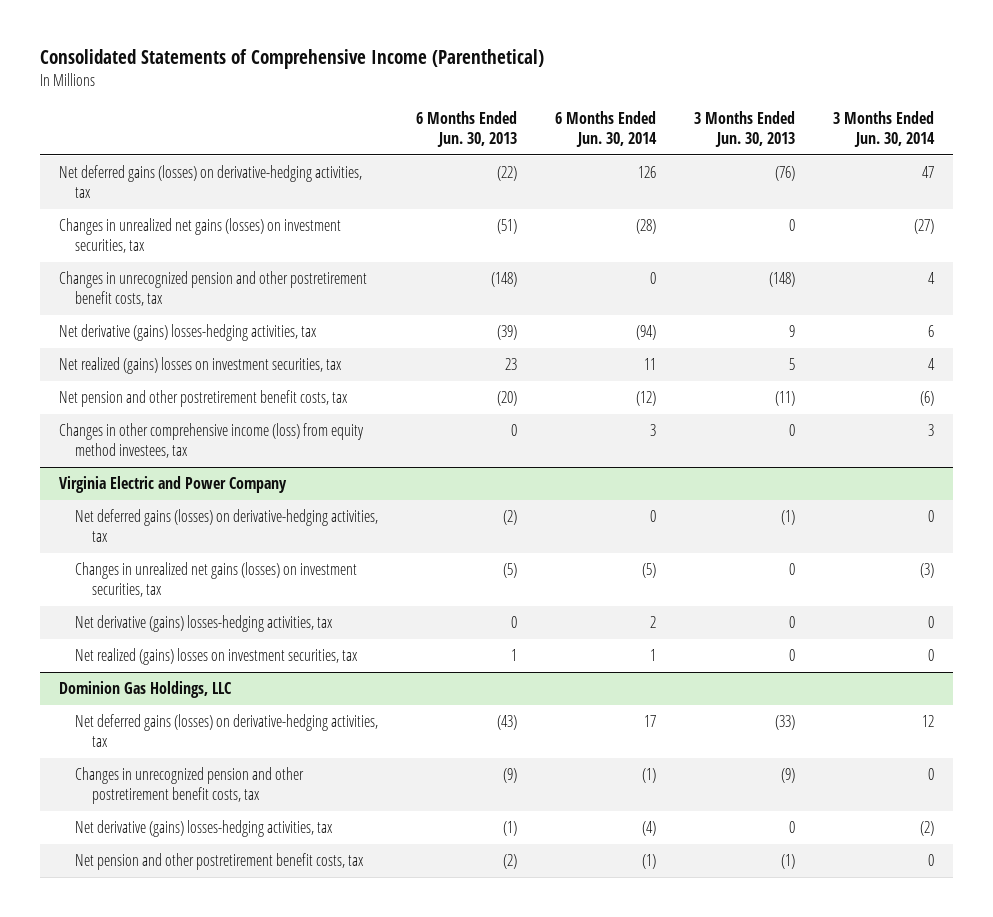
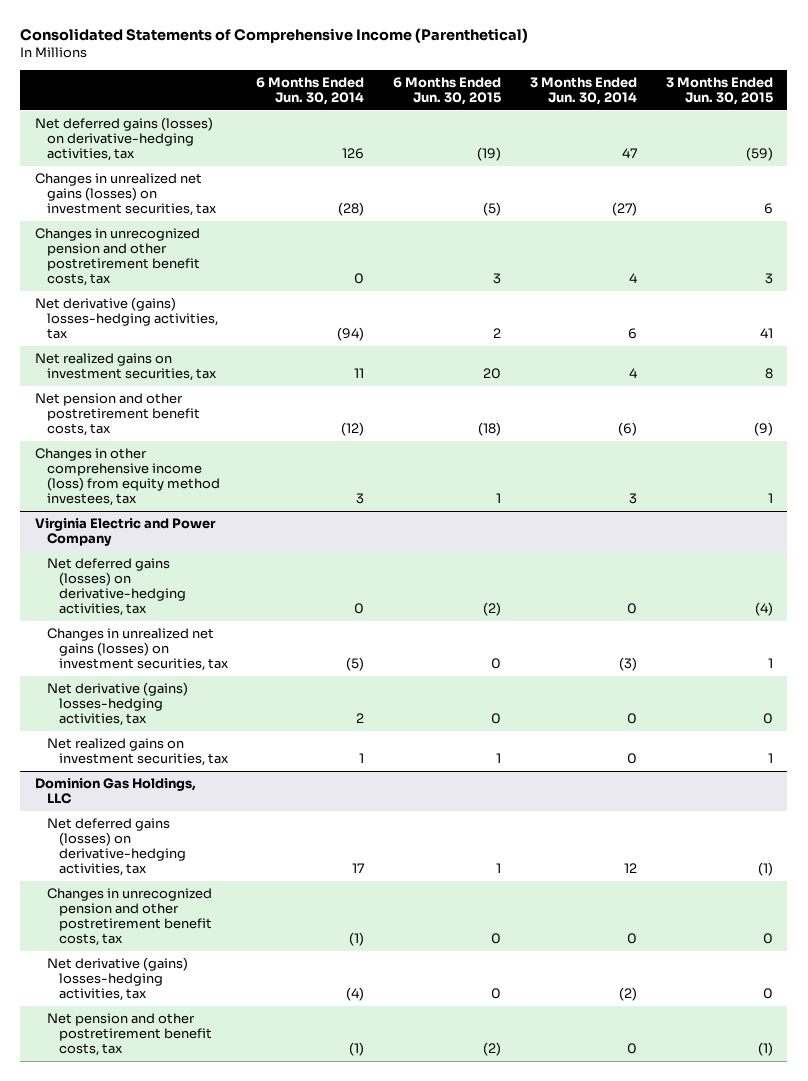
[416,110,518,147] 6 Months Ended Jun. 30, 2013 -> none
[694,110,796,147] 3 Months Ended Jun. 30, 2013 -> none
none -> [393,76,502,105] 6 Months Ended Jun. 30, 2015
none -> [666,76,774,105] 3 Months Ended Jun. 30, 2015
[58,356,342,374] Net realized (gains) losses on investment securities, tax -> [34,352,217,382] Net realized gains on investment securities, tax
[75,647,359,665] Net realized (gains) losses on investment securities, tax -> [46,737,229,767] Net realized gains on investment securities, tax

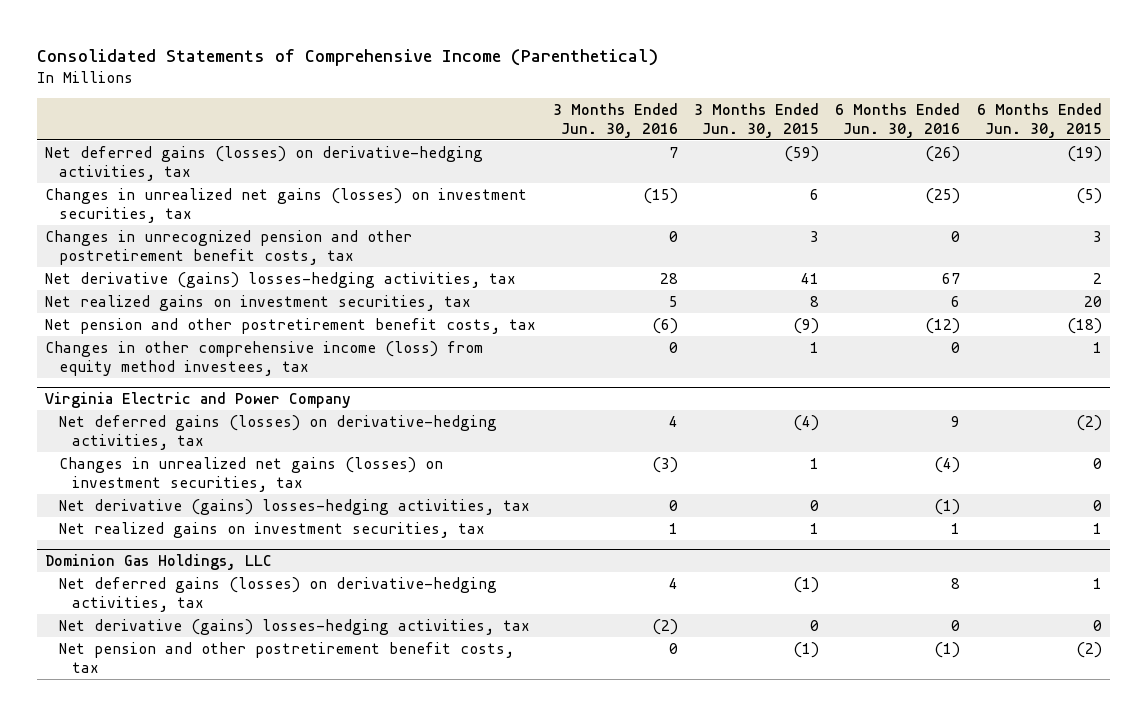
[256,76,365,105] 6 Months Ended Jun. 30, 2014 -> none
[530,76,638,105] 3 Months Ended Jun. 30, 2014 -> none
none -> [552,103,678,138] 3 Months Ended Jun. 30, 2016
none -> [835,103,961,138] 6 Months Ended Jun. 30, 2016
[46,887,212,947] Changes in unrecognized pension and other postretirement benefit costs, tax -> none

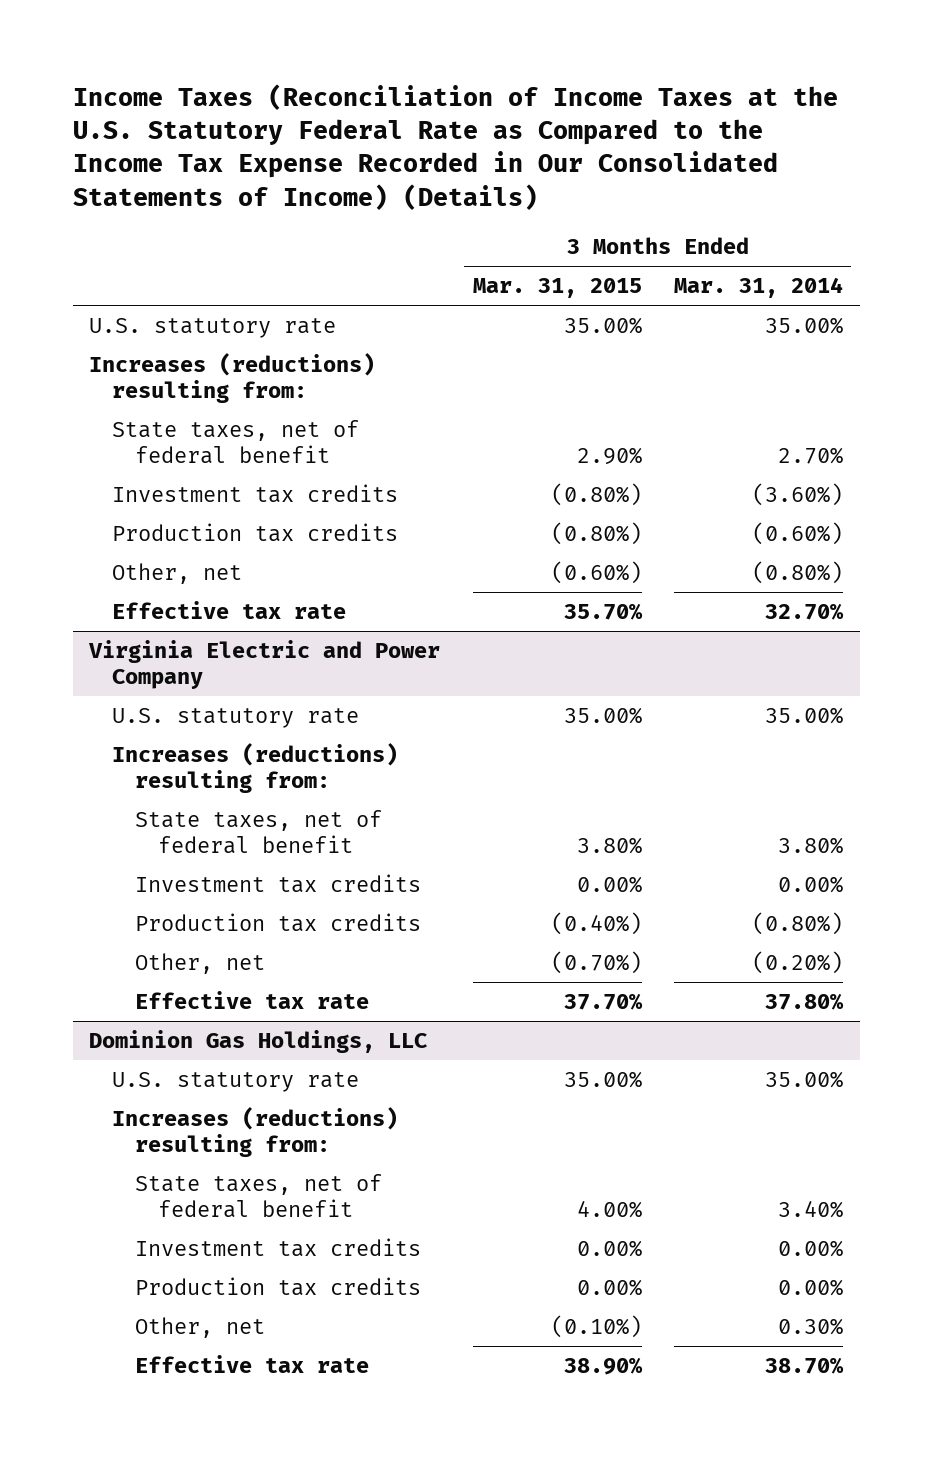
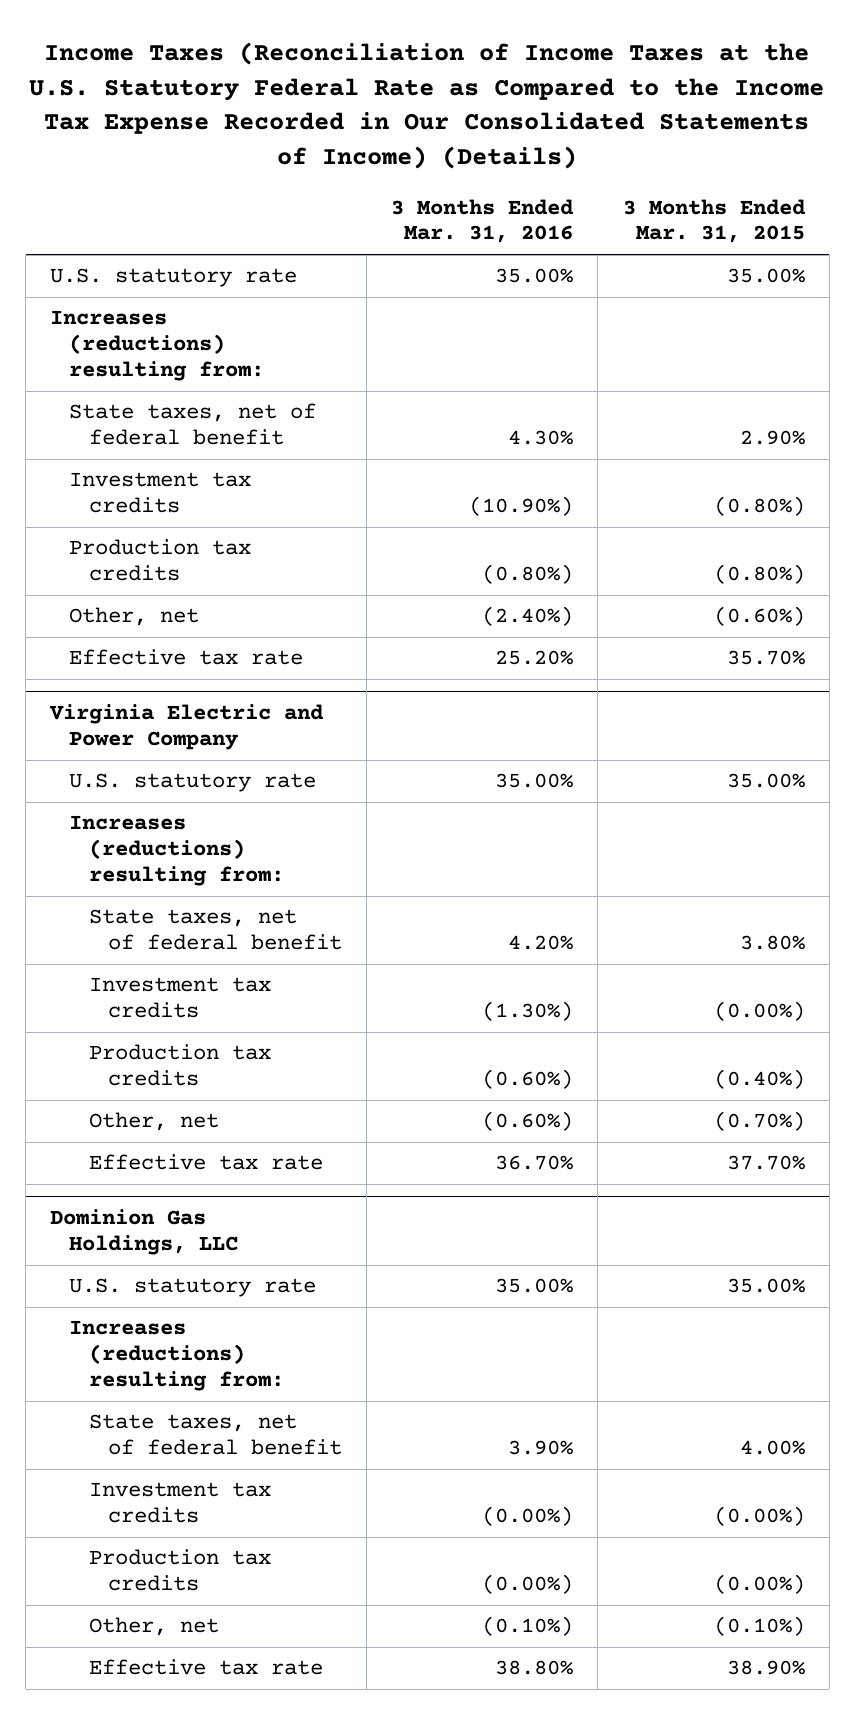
[674,277,844,299] Mar. 31, 2014 -> none
none -> [391,198,575,244] 3 Months Ended Mar. 31, 2016
[576,876,642,894] 0.00% -> [713,1001,805,1022] (0.00%)
[576,1240,642,1258] 0.00% -> [713,1506,805,1527] (0.00%)
[576,1279,642,1297] 0.00% -> [713,1574,805,1595] (0.00%)

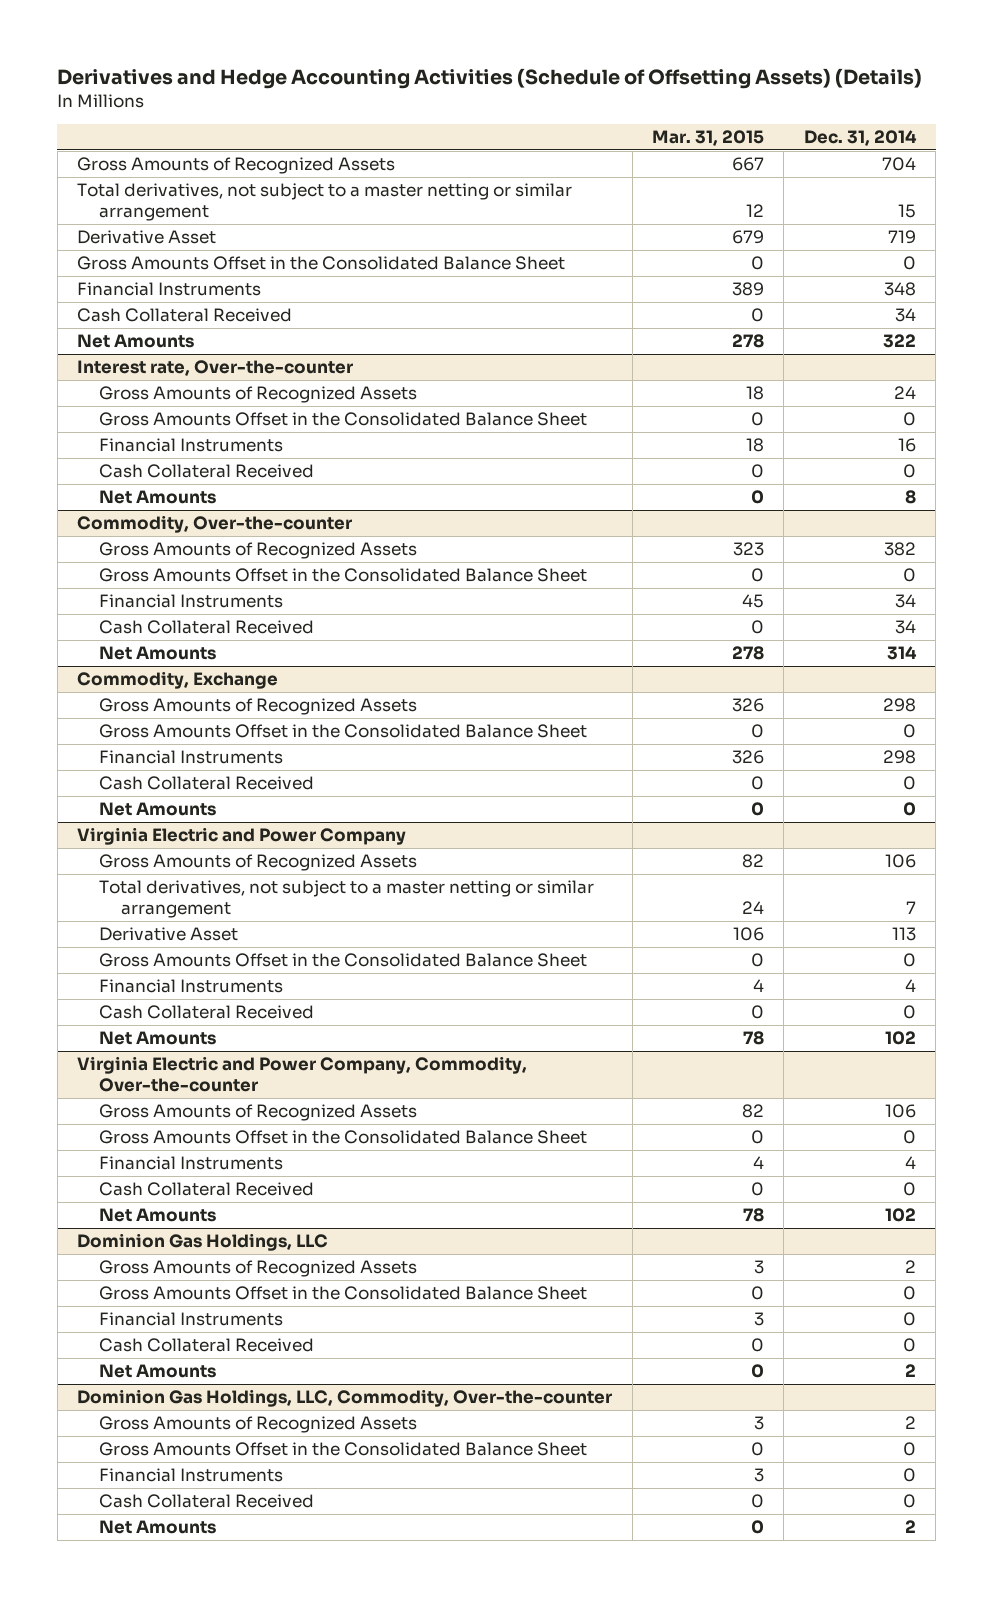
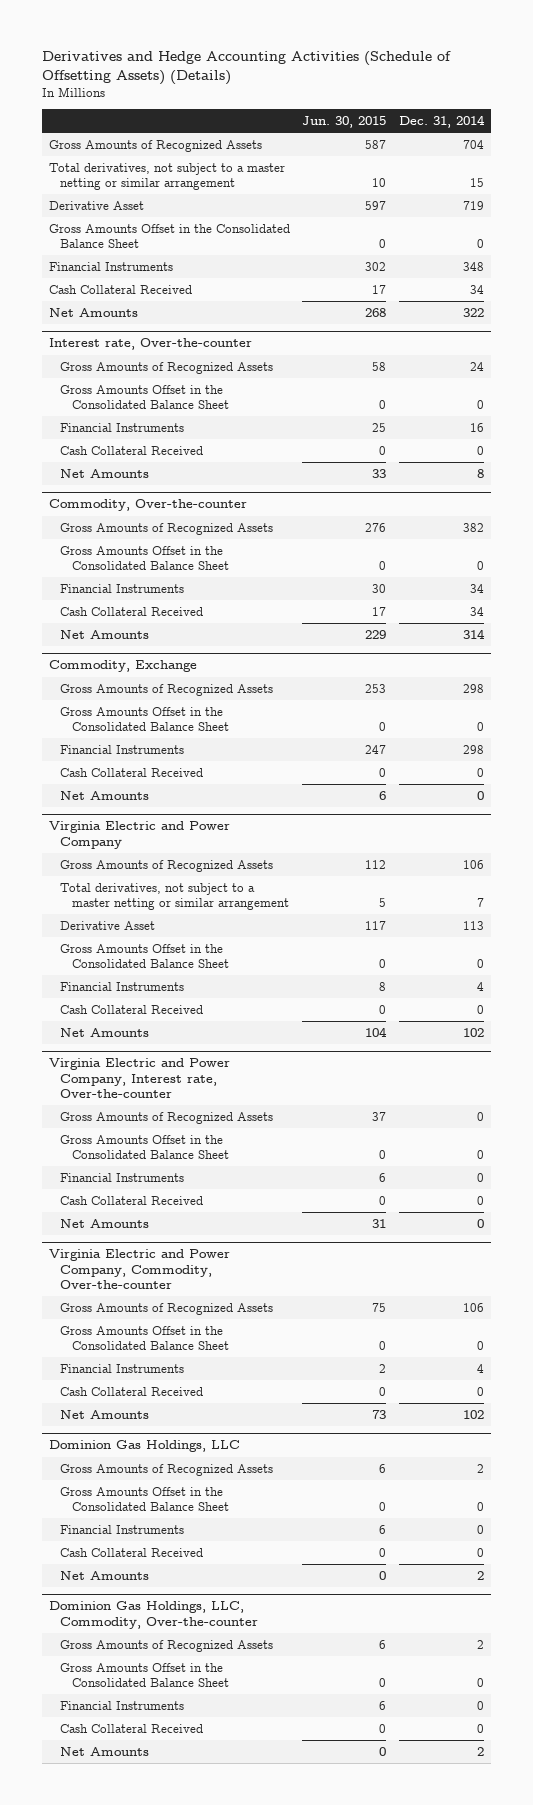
[652,129,765,146] Mar. 31, 2015 -> none
none -> [302,116,387,129] Jun. 30, 2015
none -> [48,1058,230,1098] Virginia Electric and Power Company, Interest rate, Over-the-counter
none -> [60,1111,274,1124] Gross Amounts of Recognized Assets
none -> [60,1134,229,1160] Gross Amounts Offset in the Consolidated Balance Sheet
none -> [60,1172,185,1182] Financial Instruments
none -> [60,1195,204,1205] Cash Collateral Received
none -> [60,1218,150,1228] Net Amounts

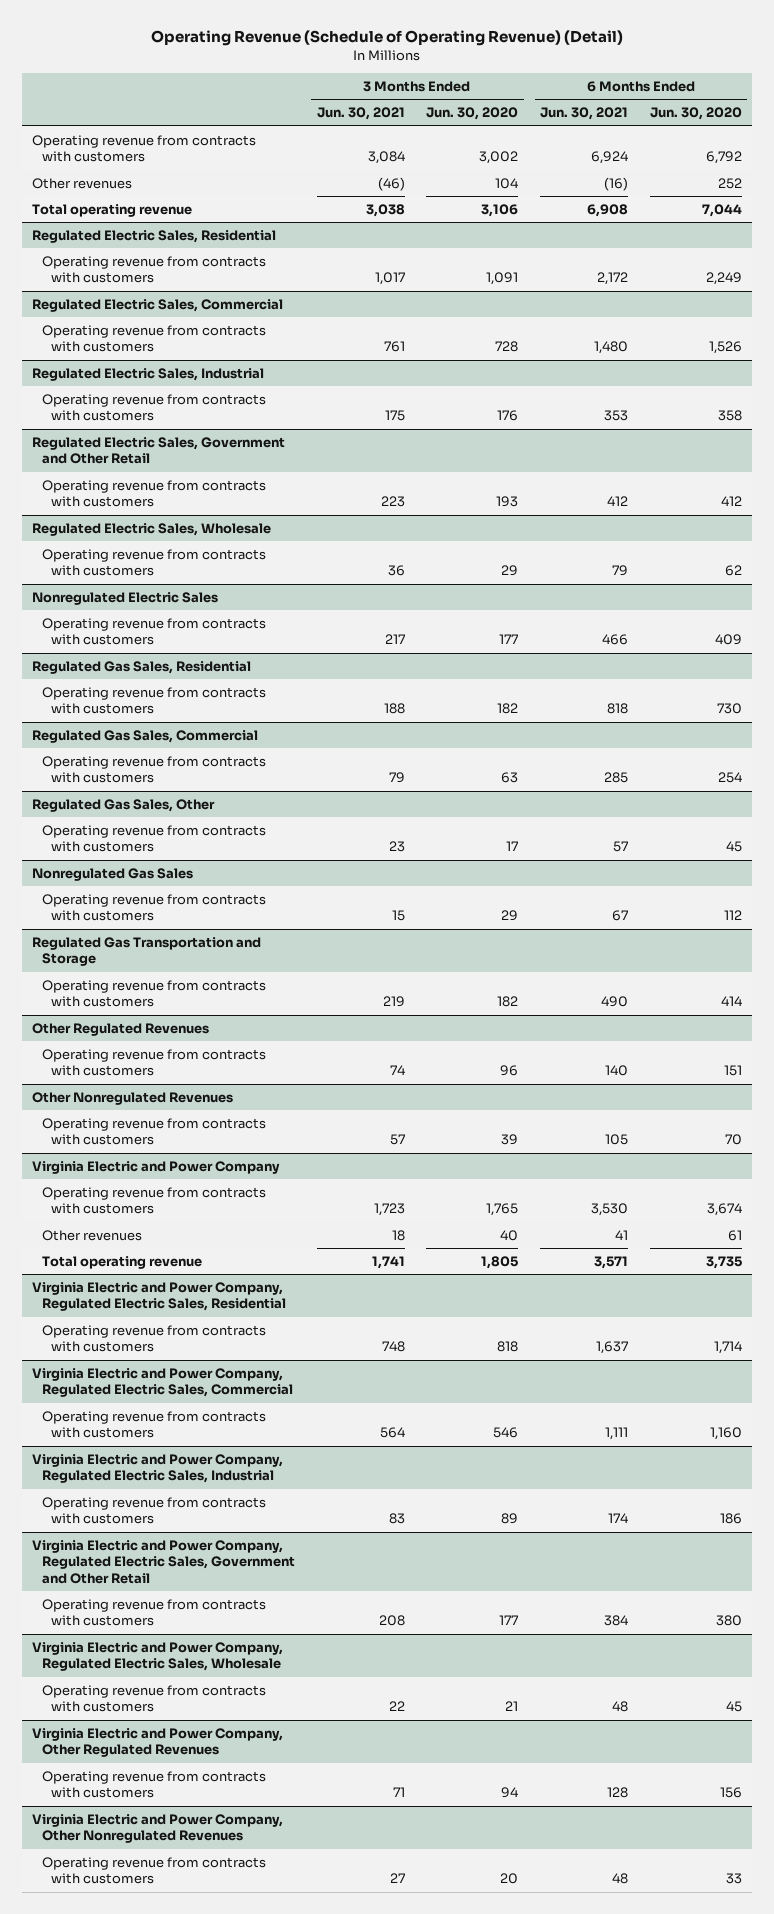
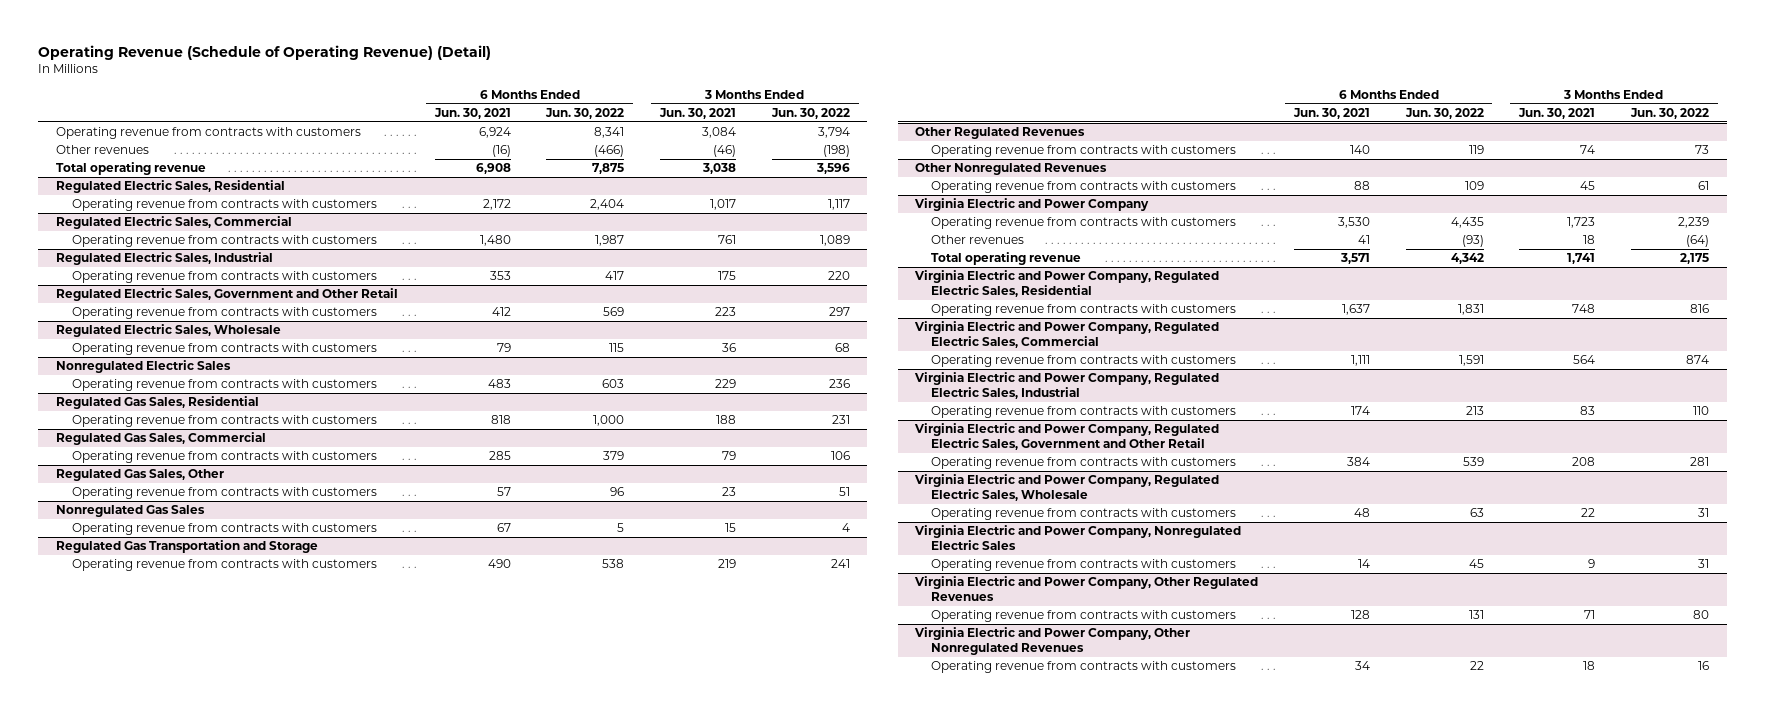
[426,107,519,121] Jun. 30, 2020 -> none
[649,107,742,121] Jun. 30, 2020 -> none
none -> [545,107,625,119] Jun. 30, 2022
none -> [770,107,850,119] Jun. 30, 2022
[384,634,405,645] 217 -> [714,379,736,389] 229
[601,634,628,646] 466 -> [487,379,511,389] 483
[389,1134,405,1146] 57 -> [1580,181,1596,191] 45
[604,1134,628,1146] 105 -> [1353,181,1370,191] 88
none -> [914,525,1242,550] Virginia Electric and Power Company, Nonregulated Electric Sales
none -> [930,559,1236,572] Operating revenue from contracts with customers
[389,1873,405,1884] 27 -> [1583,661,1596,671] 18
[611,1873,628,1885] 48 -> [1354,661,1370,671] 34

